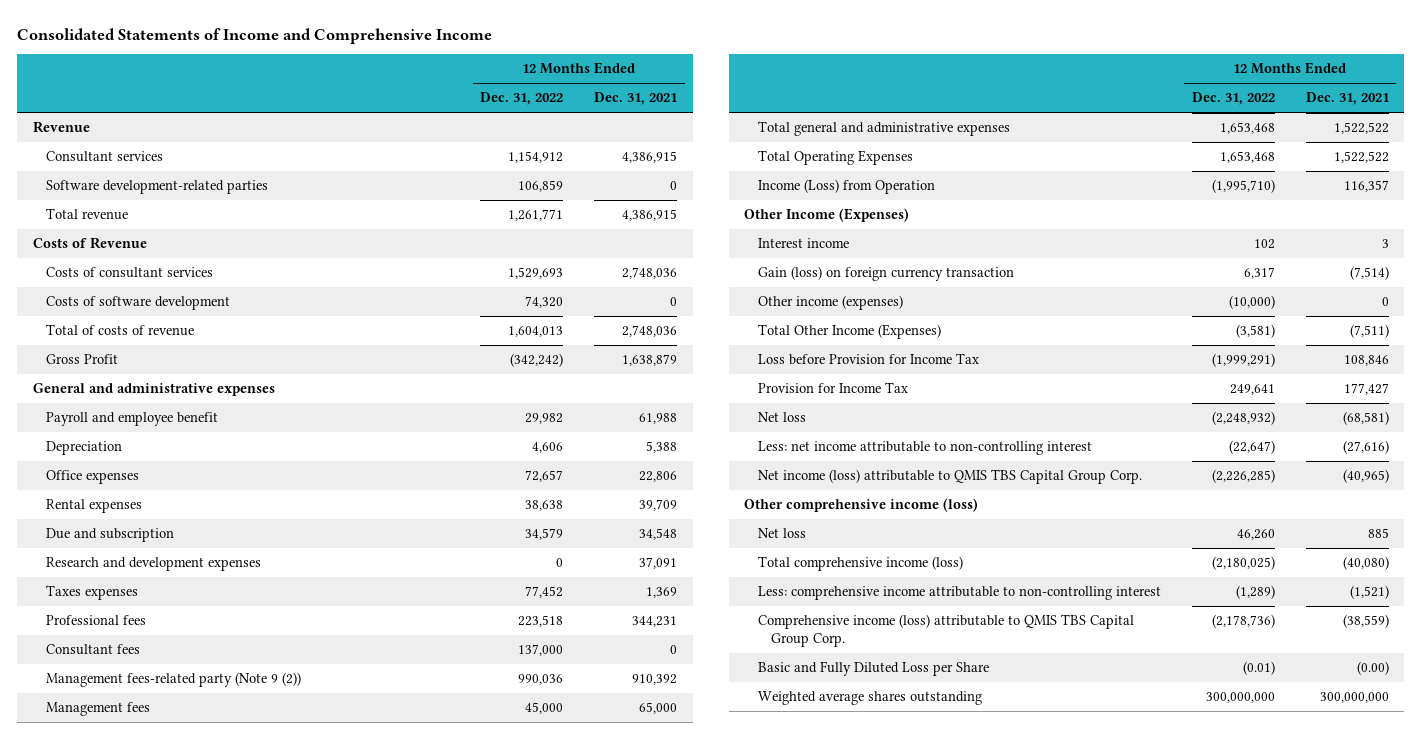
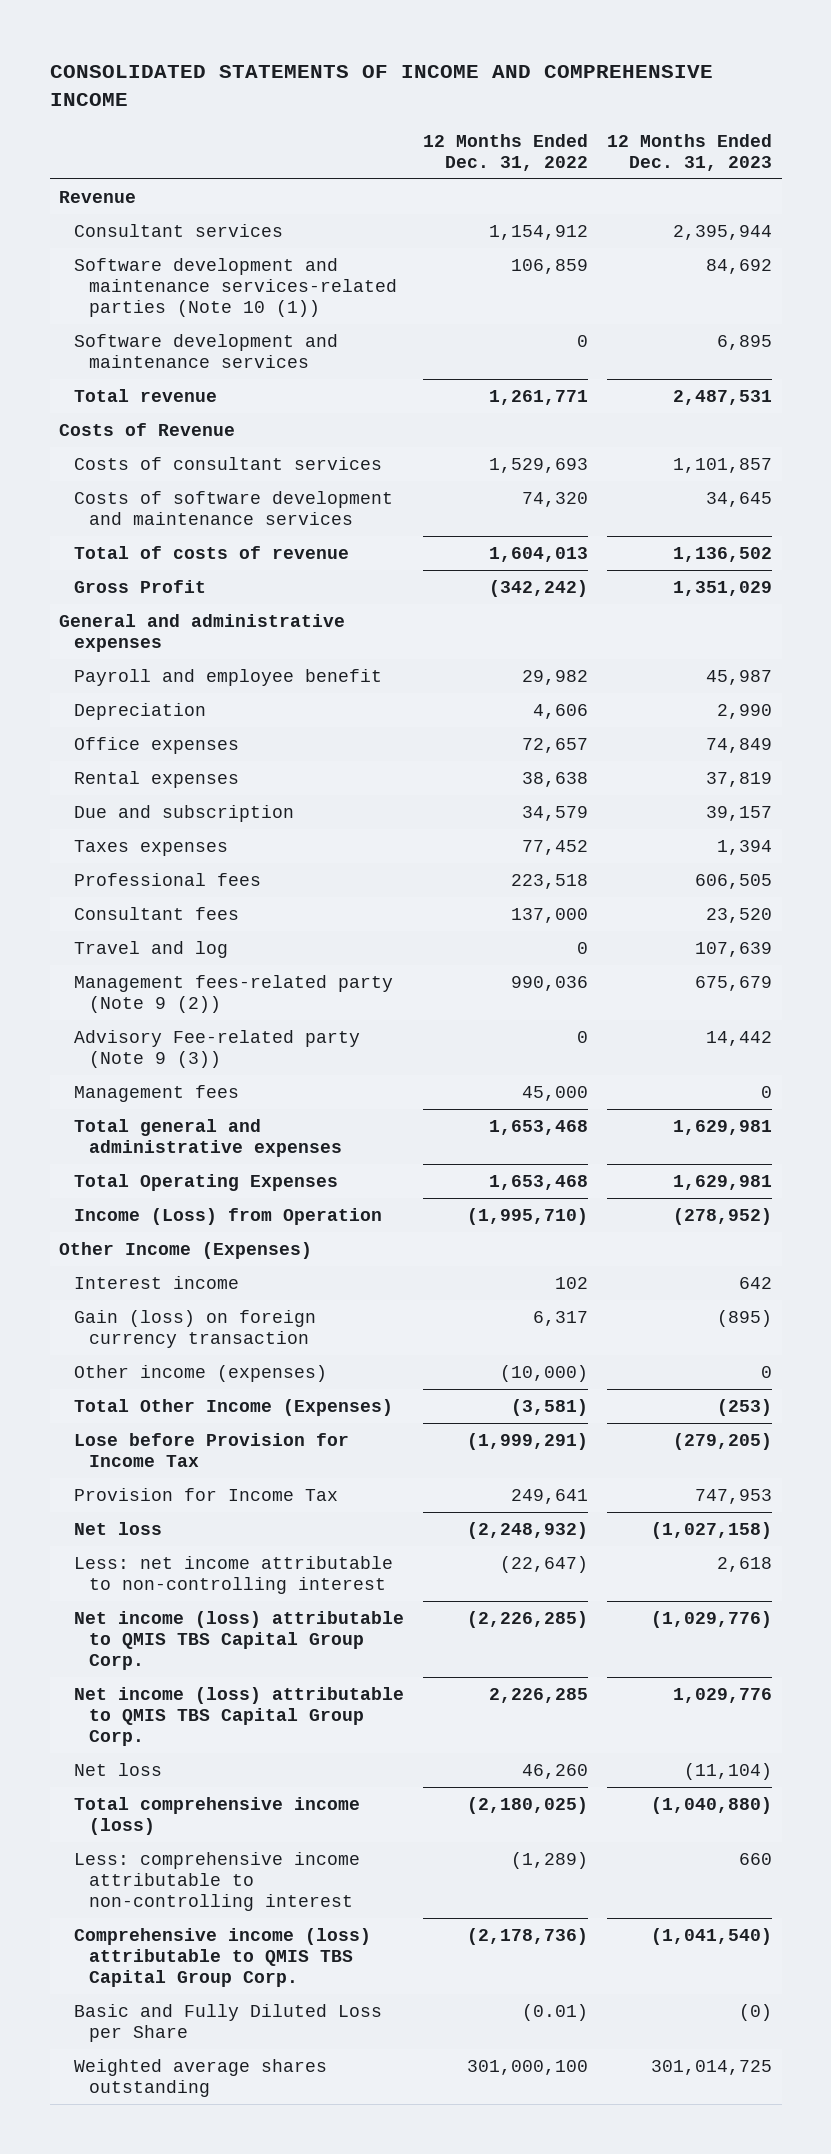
[17,27,493,44] Consolidated Statements of Income and Comprehensive Income -> [49,64,713,106] CONSOLIDATED STATEMENTS OF INCOME AND COMPREHENSIVE INCOME
[594,92,678,106] Dec. 31, 2021 -> none
none -> [607,133,773,171] 12 Months Ended Dec. 31, 2023
[46,180,269,195] Software development-related parties -> [74,257,398,318] Software development and maintenance services-related parties (Note 10 (1))
none -> [74,333,339,368] Software development and maintenance services
[46,296,231,311] Costs of software development -> [74,490,394,525] Costs of software development and maintenance services
[46,557,262,572] Research and development expenses -> none
none -> [74,940,229,958] Travel and log
none -> [74,1029,361,1068] Advisory Fee-related party (Note 9 (3))
[757,353,979,366] Loss before Provision for Income Tax -> [74,1432,350,1467] Lose before Provision for Income Tax
[744,498,979,513] Other comprehensive income (loss) -> none
none -> [74,1686,405,1747] Net income (loss) attributable to QMIS TBS Capital Group Corp.
[1205,692,1275,704] 300,000,000 -> [467,2059,589,2075] 301,000,100

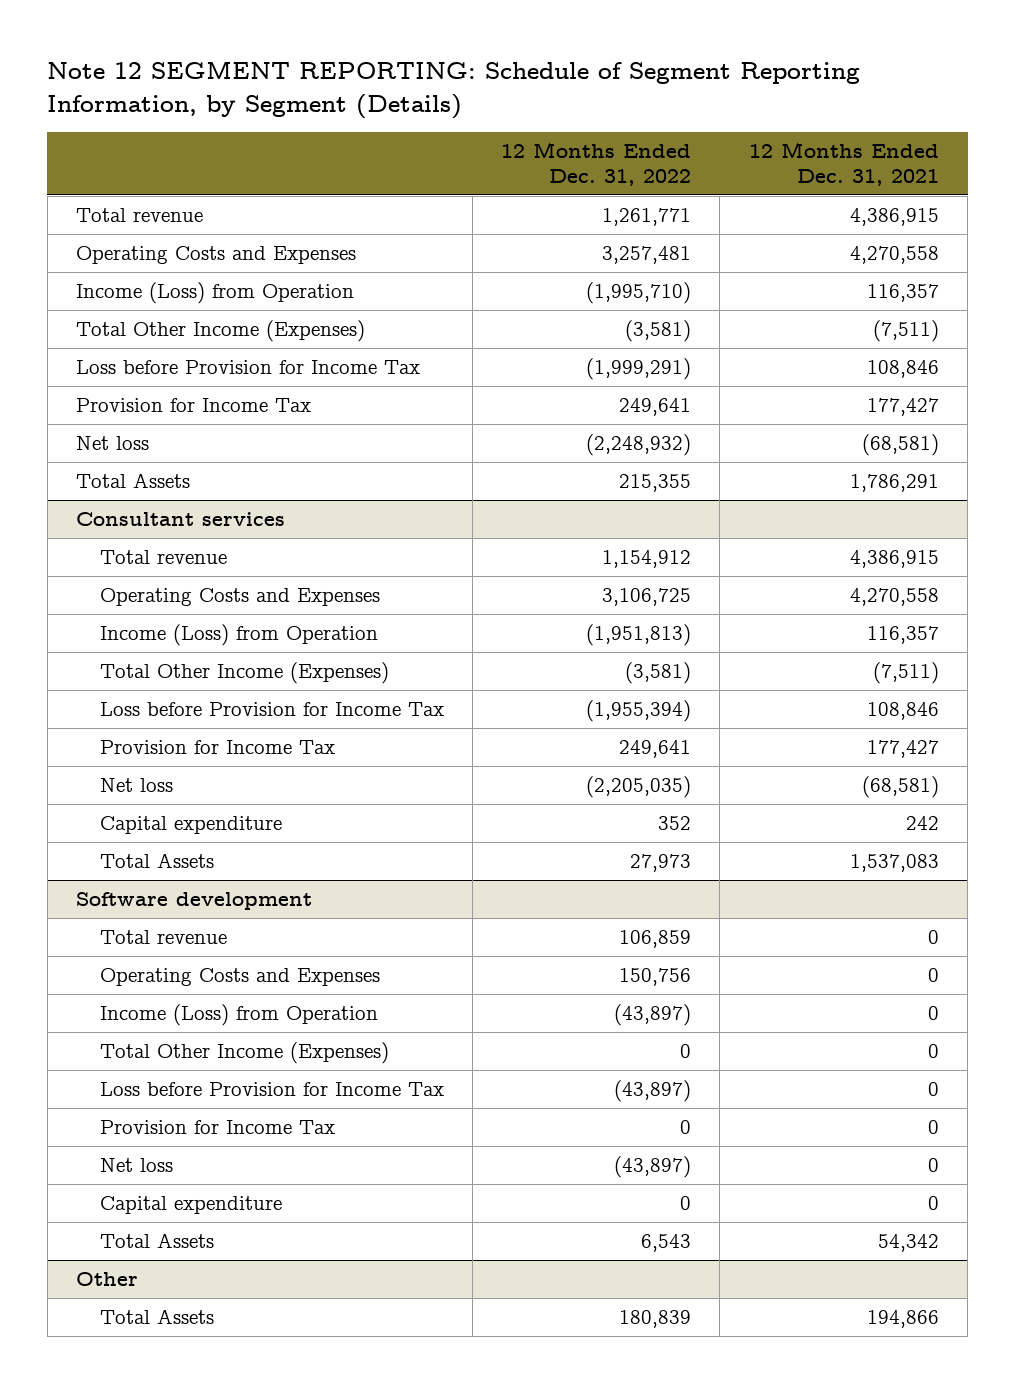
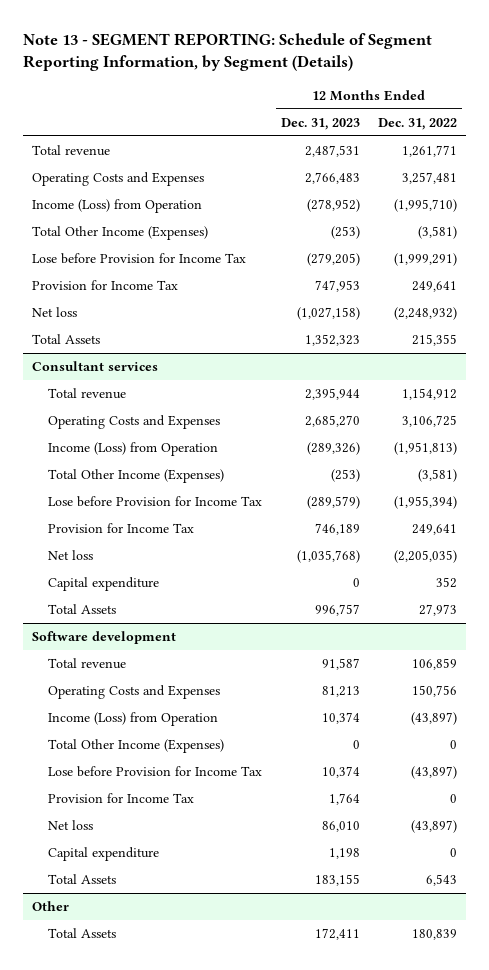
[47,61,861,119] Note 12 SEGMENT REPORTING: Schedule of Segment Reporting Information, by Segment (Details) -> [22,33,432,72] Note 13 - SEGMENT REPORTING: Schedule of Segment Reporting Information, by Segment (Details)
[748,142,939,187] 12 Months Ended Dec. 31, 2021 -> none
none -> [280,117,360,130] Dec. 31, 2023
[75,359,420,374] Loss before Provision for Income Tax -> [32,253,247,265] Lose before Provision for Income Tax
[99,701,444,716] Loss before Provision for Income Tax -> [48,496,263,508] Lose before Provision for Income Tax
[99,1081,444,1096] Loss before Provision for Income Tax -> [48,766,263,778] Lose before Provision for Income Tax

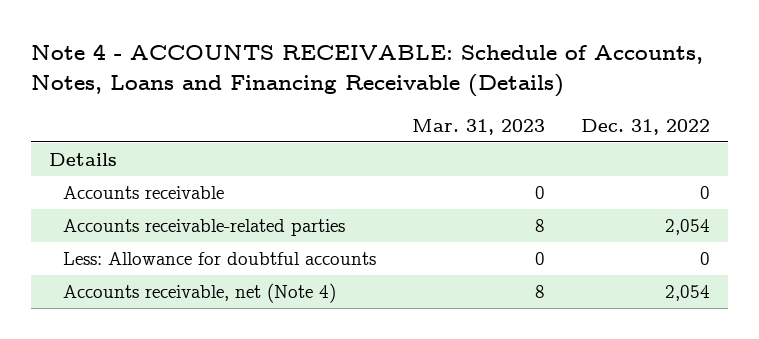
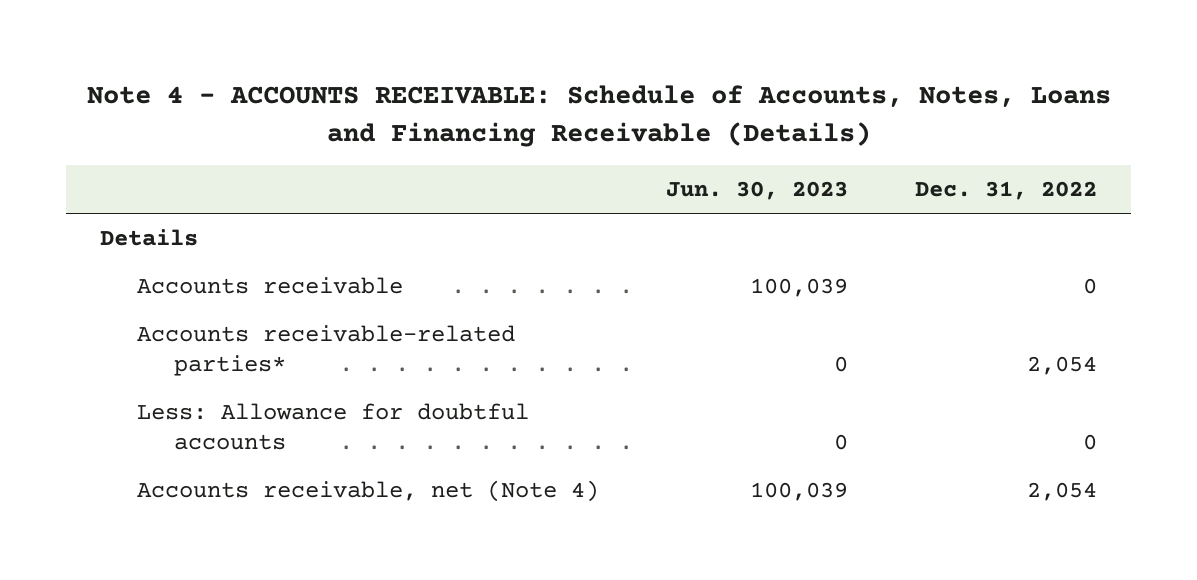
[411,118,545,135] Mar. 31, 2023 -> none
none -> [666,180,849,200] Jun. 30, 2023
[62,219,345,237] Accounts receivable-related parties -> [136,325,515,377] Accounts receivable-related parties*

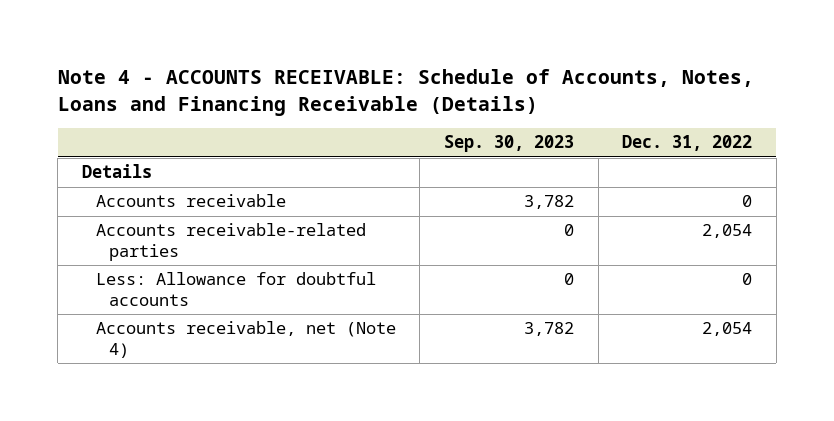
[666,180,849,200] Jun. 30, 2023 -> none
none -> [443,135,574,153] Sep. 30, 2023
[136,325,515,377] Accounts receivable-related parties* -> [95,223,366,261] Accounts receivable-related parties

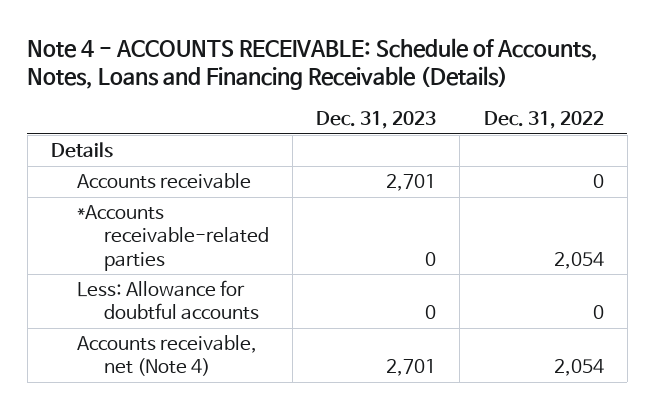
[443,135,574,153] Sep. 30, 2023 -> none
none -> [316,111,437,130] Dec. 31, 2023
[95,223,366,261] Accounts receivable-related parties -> [77,205,270,271] *Accounts receivable-related parties

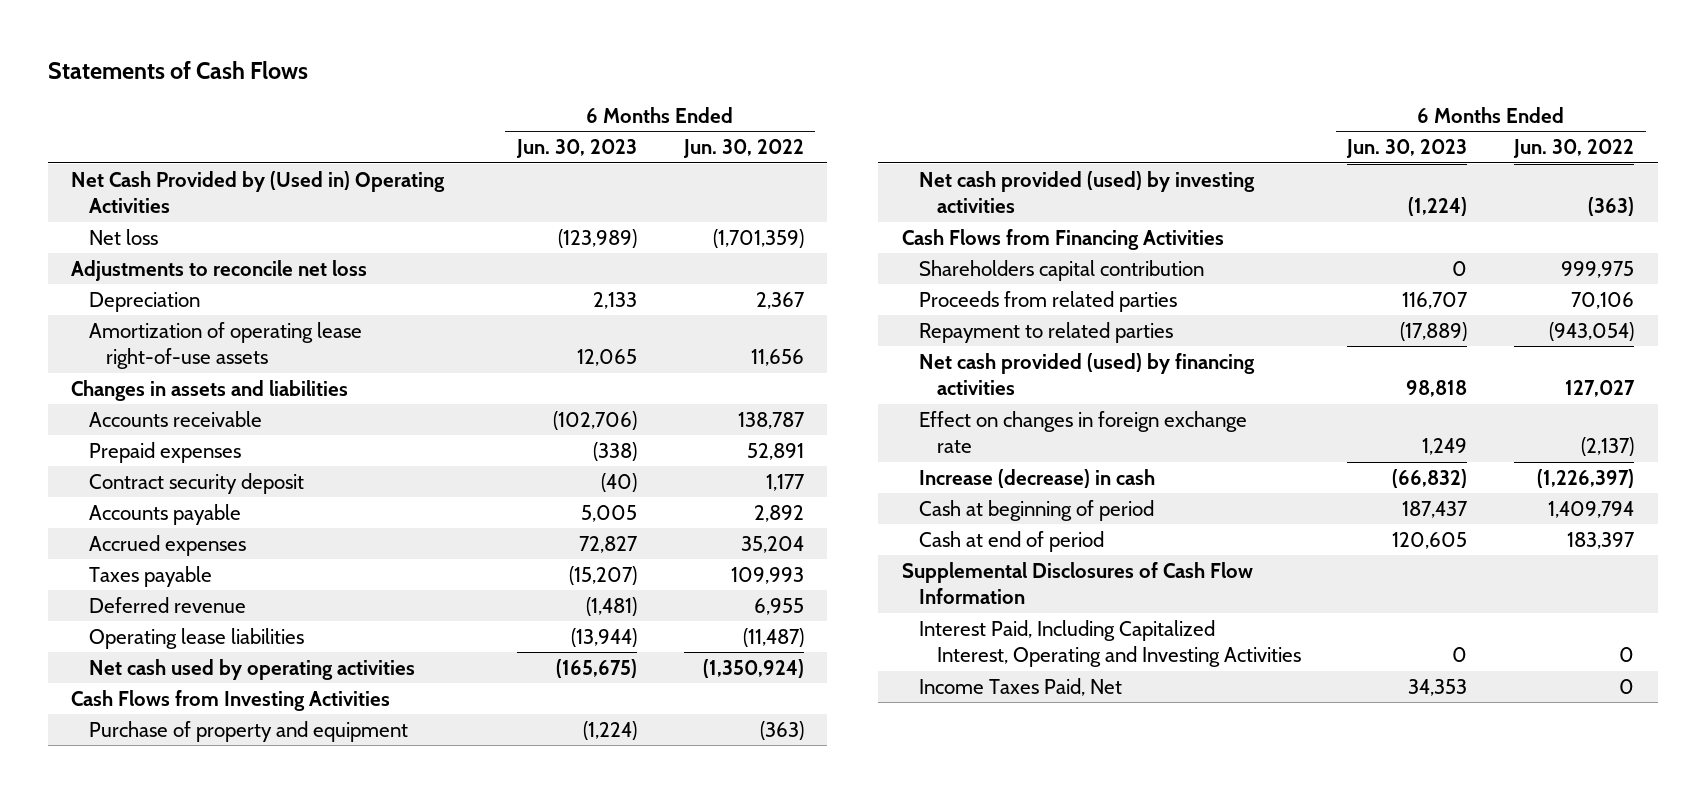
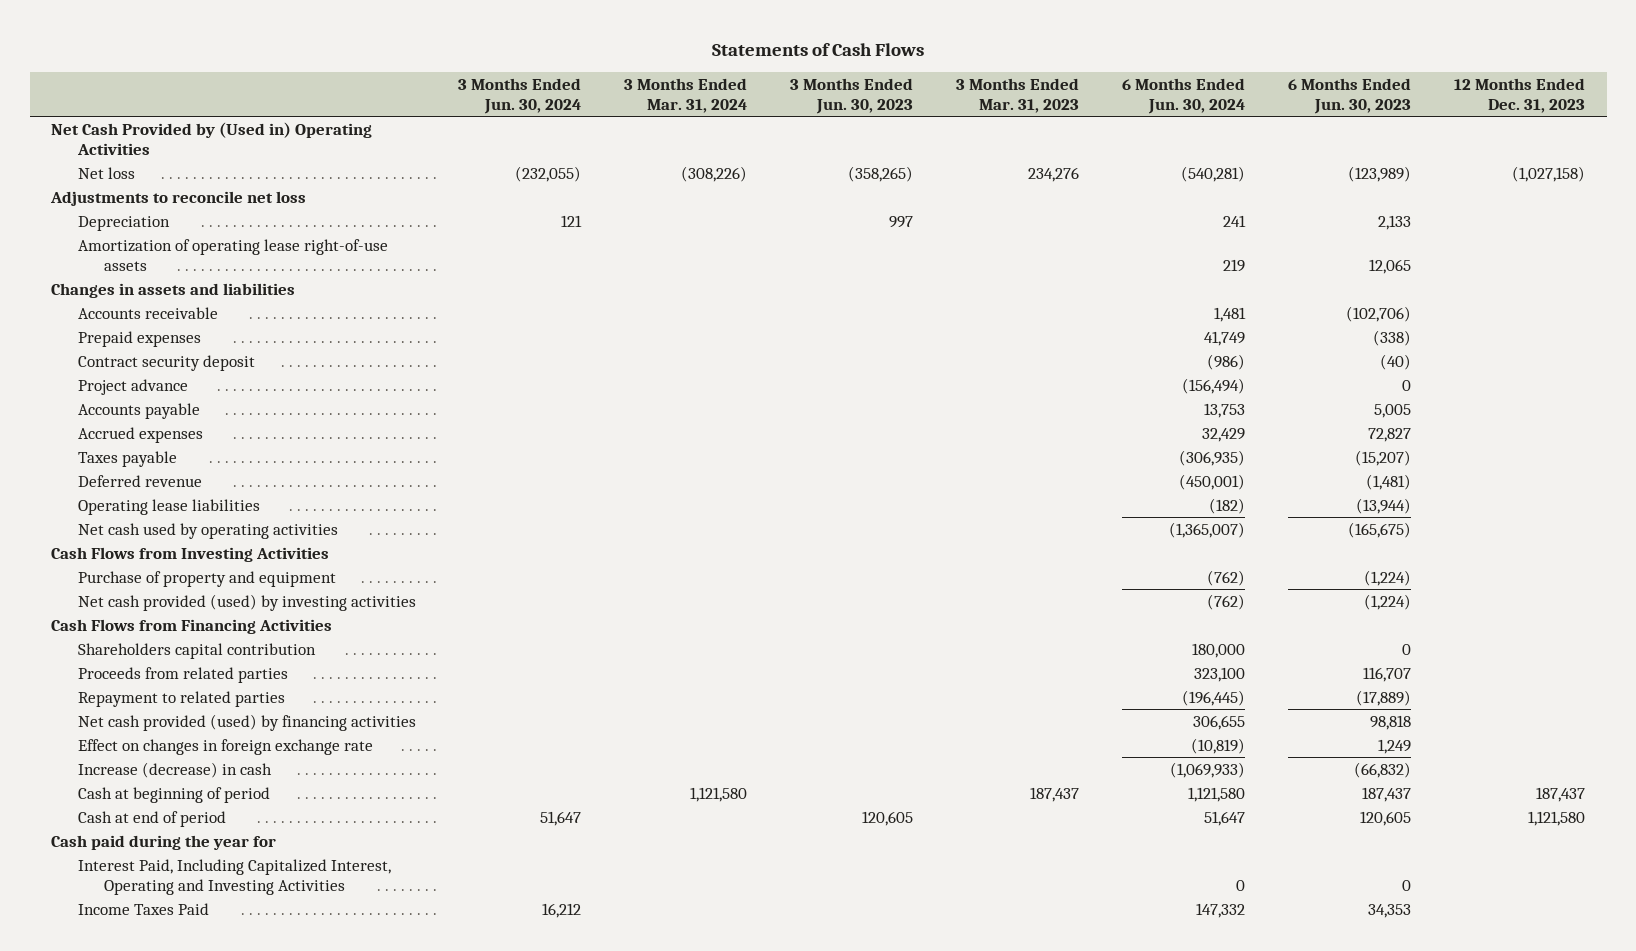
[682,139,804,159] Jun. 30, 2022 -> none
none -> [458,77,582,114] 3 Months Ended Jun. 30, 2024
none -> [624,77,748,113] 3 Months Ended Mar. 31, 2024
none -> [790,77,914,114] 3 Months Ended Jun. 30, 2023
none -> [956,77,1080,113] 3 Months Ended Mar. 31, 2023
none -> [1122,77,1246,114] 6 Months Ended Jun. 30, 2024
none -> [1454,77,1586,113] 12 Months Ended Dec. 31, 2023
none -> [77,378,188,395] Project advance
[901,561,1253,605] Supplemental Disclosures of Cash Flow Information -> [51,834,277,850] Cash paid during the year for
[919,677,1123,696] Income Taxes Paid, Net -> [77,902,209,915] Income Taxes Paid

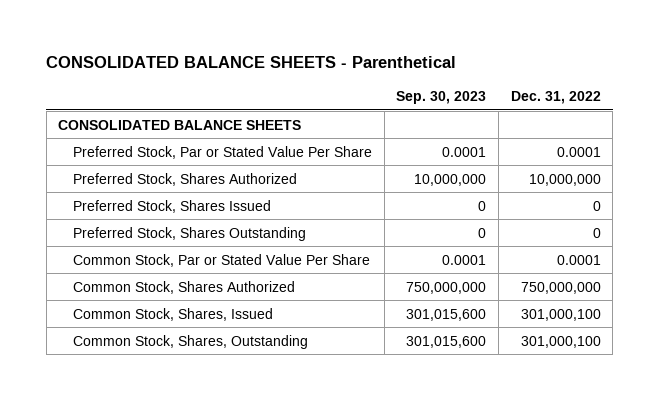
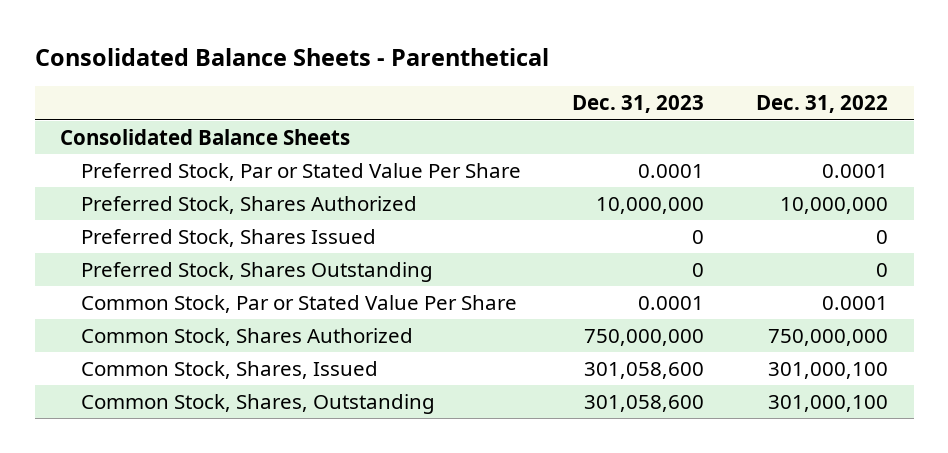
[46,56,457,69] CONSOLIDATED BALANCE SHEETS - Parenthetical -> [34,48,549,67] Consolidated Balance Sheets - Parenthetical
[396,91,487,105] Sep. 30, 2023 -> none
none -> [572,95,705,114] Dec. 31, 2023
[58,119,302,130] CONSOLIDATED BALANCE SHEETS -> [60,129,351,146] Consolidated Balance Sheets

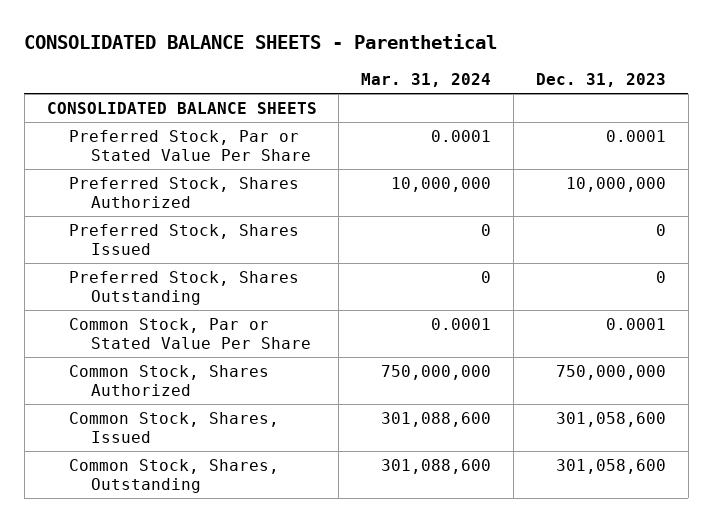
[34,48,549,67] Consolidated Balance Sheets - Parenthetical -> [24,34,498,50] CONSOLIDATED BALANCE SHEETS - Parenthetical
[756,95,889,114] Dec. 31, 2022 -> none
none -> [361,73,492,88] Mar. 31, 2024
[60,129,351,146] Consolidated Balance Sheets -> [46,101,317,114] CONSOLIDATED BALANCE SHEETS

